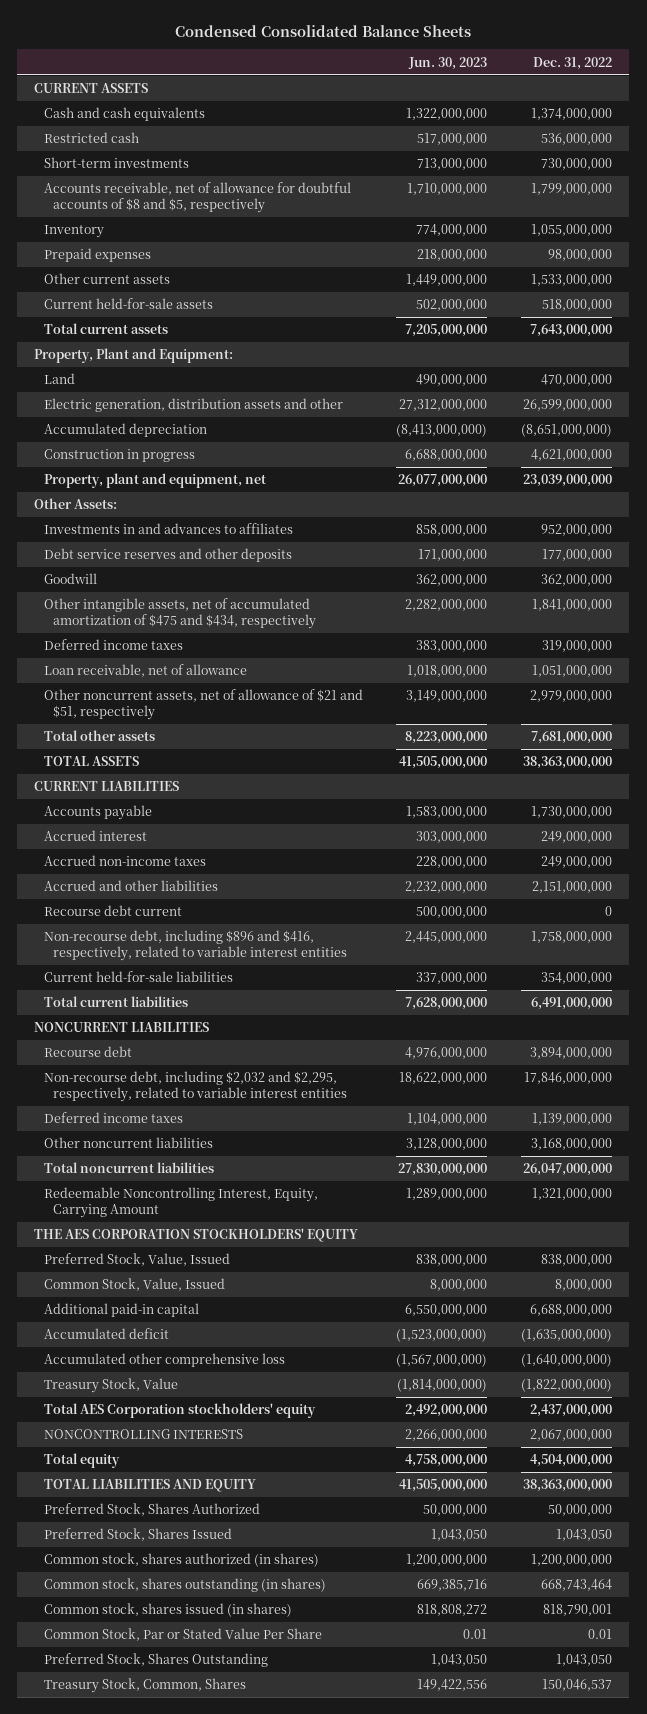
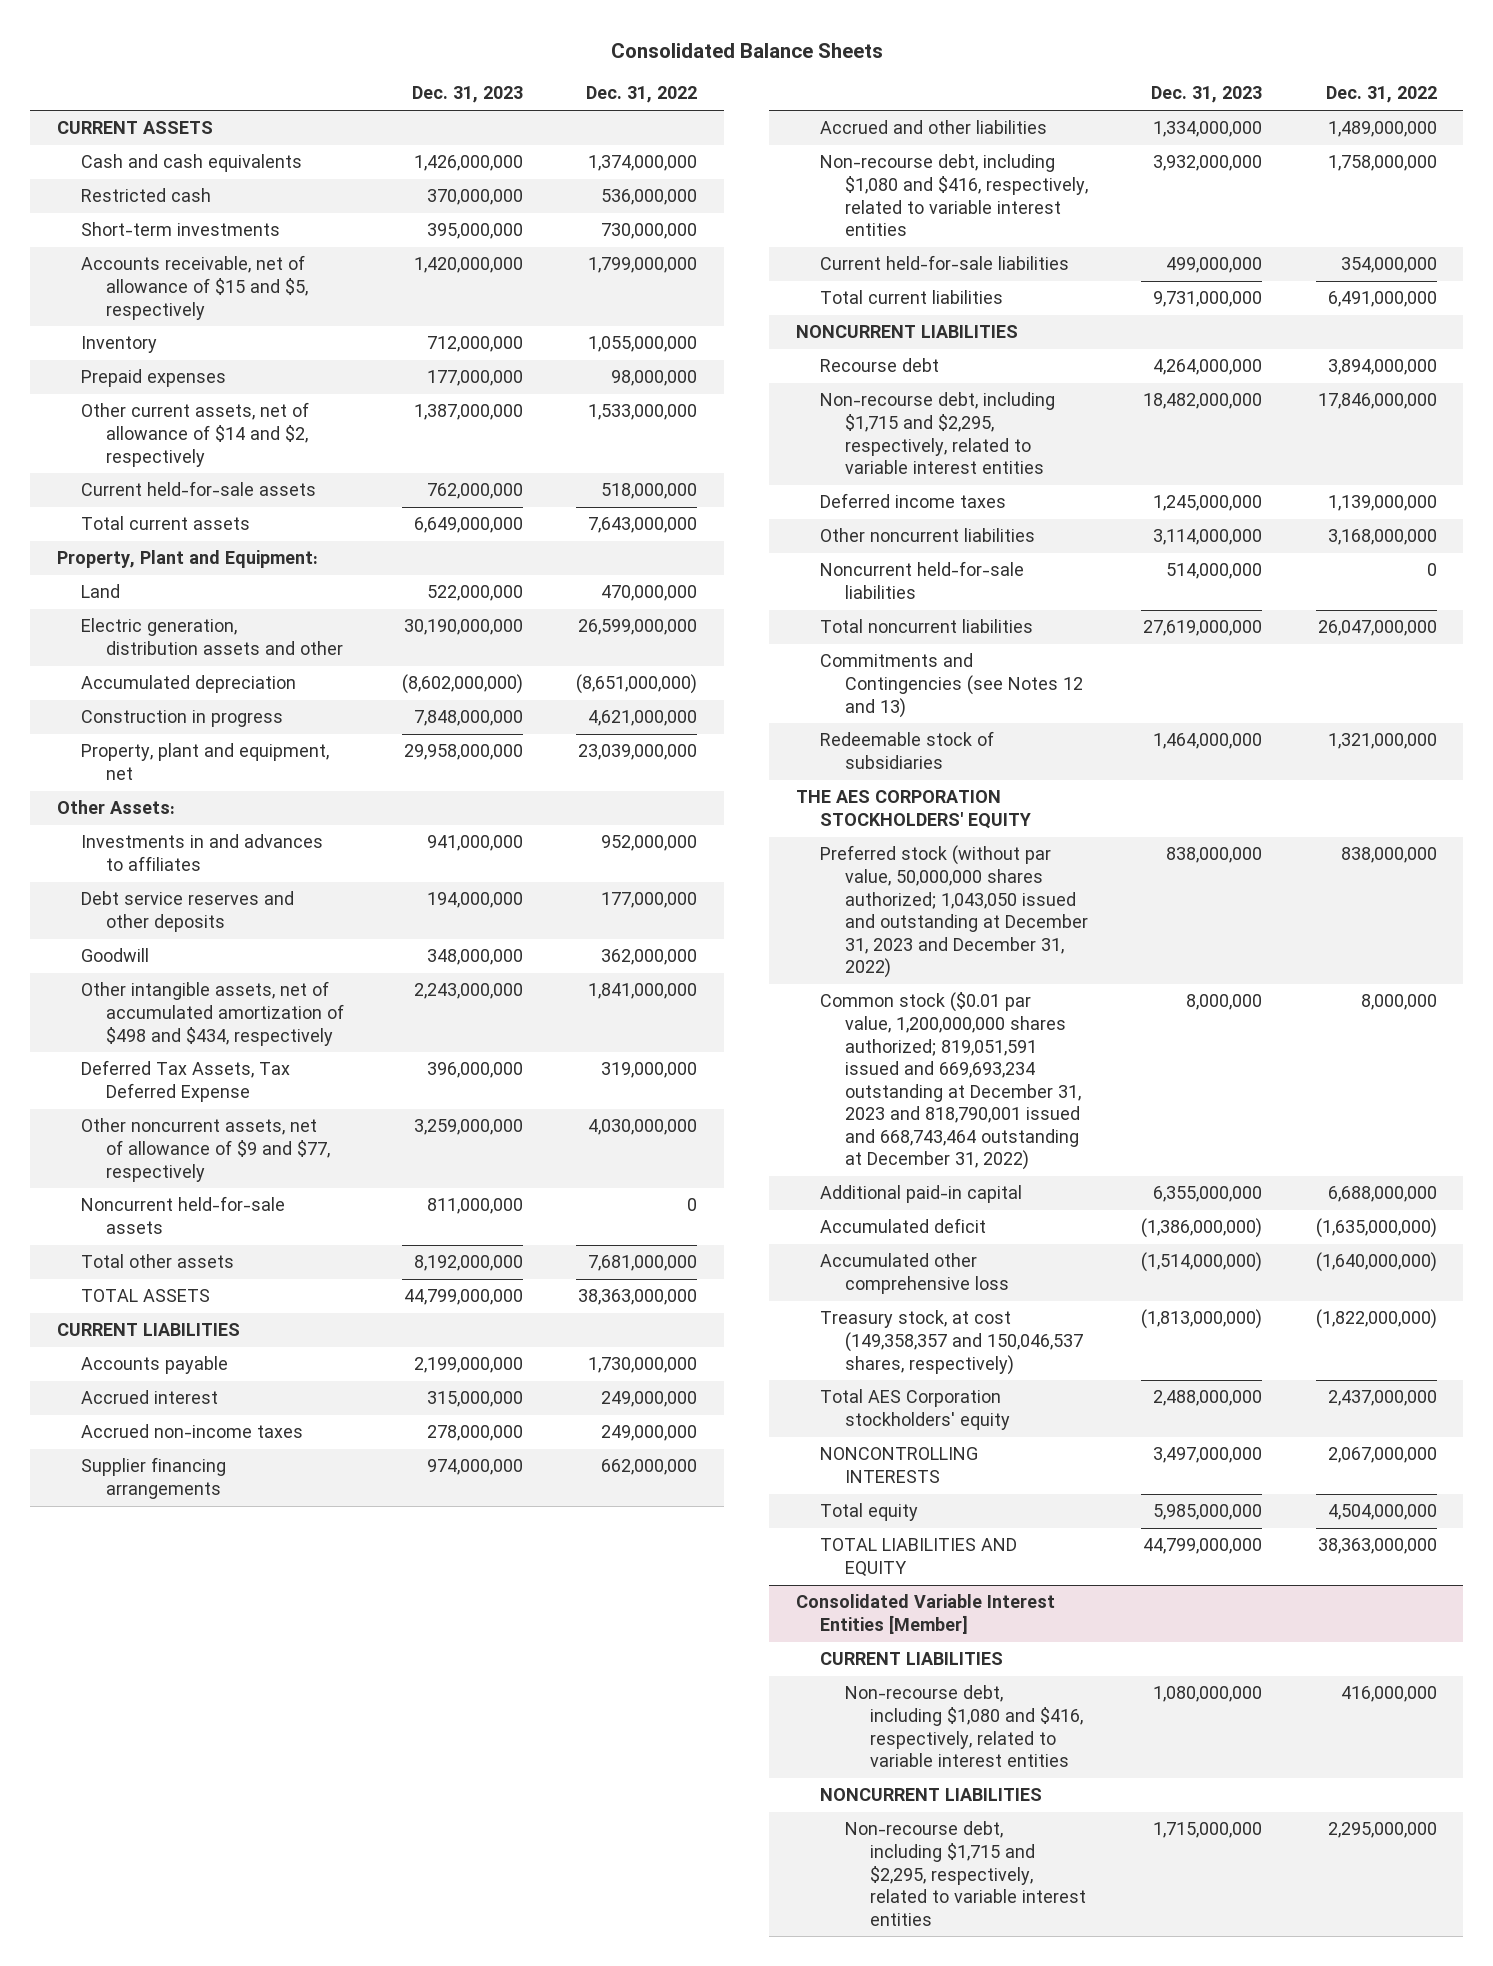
[175,24,472,37] Condensed Consolidated Balance Sheets -> [610,43,883,59] Consolidated Balance Sheets
[408,56,488,70] Jun. 30, 2023 -> none
none -> [412,86,524,104] Dec. 31, 2023
[43,182,351,214] Accounts receivable, net of allowance for doubtful accounts of $8 and $5, respectively -> [81,255,309,320] Accounts receivable, net of allowance of $15 and $5, respectively
[43,273,170,285] Other current assets -> [81,402,310,467] Other current assets, net of allowance of $14 and $2, respectively
[43,664,247,678] Loan receivable, net of allowance -> none
[43,598,316,630] Other intangible assets, net of accumulated amortization of $475 and $434, respectively -> [81,981,345,1046] Other intangible assets, net of accumulated amortization of $498 and $434, respectively
[43,639,183,651] Deferred income taxes -> [81,1060,291,1102] Deferred Tax Assets, Tax Deferred Expense
[43,689,363,721] Other noncurrent assets, net of allowance of $21 and $51, respectively -> [81,1118,331,1182] Other noncurrent assets, net of allowance of $9 and $77, respectively
[530,690,613,703] 2,979,000,000 -> [588,1119,698,1136] 4,030,000,000
none -> [81,1196,286,1234] Noncurrent held-for-sale assets
[43,905,182,917] Recourse debt current -> none
none -> [81,1457,227,1499] Supplier financing arrangements
[532,881,613,894] 2,151,000,000 -> [1327,121,1437,138] 1,489,000,000
[43,930,347,962] Non-recourse debt, including $896 and $416, respectively, related to variable interest entities -> [820,154,1089,237] Non-recourse debt, including $1,080 and $416, respectively, related to variable interest entities
[43,1071,347,1103] Non-recourse debt, including $2,032 and $2,295, respectively, related to variable interest entities -> [820,392,1056,475] Non-recourse debt, including $1,715 and $2,295, respectively, related to variable interest entities
none -> [820,561,1025,599] Noncurrent held-for-sale liabilities
none -> [820,653,1084,718] Commitments and Contingencies (see Notes 12 and 13)
[43,1187,318,1219] Redeemable Noncontrolling Interest, Equity, Carrying Amount -> [820,731,995,769] Redeemable stock of subsidiaries
[43,1253,230,1267] Preferred Stock, Value, Issued -> [820,845,1089,979] Preferred stock (without par value, 50,000,000 shares authorized; 1,043,050 issued and outstanding at December 31, 2023 and December 31, 2022)
[43,1278,225,1292] Common Stock, Value, Issued -> [820,992,1082,1171] Common stock ($0.01 par value, 1,200,000,000 shares authorized; 819,051,591 issued and 669,693,234 outstanding at December 31, 2023 and 818,790,001 issued and 668,743,464 outstanding at December 31, 2022)
[43,1378,178,1394] Treasury Stock, Value -> [820,1310,1084,1375] Treasury stock, at cost (149,358,357 and 150,046,537 shares, respectively)
[43,1503,260,1517] Preferred Stock, Shares Authorized -> none
[43,1528,232,1542] Preferred Stock, Shares Issued -> none
[43,1553,319,1568] Common stock, shares authorized (in shares) -> none
[43,1578,326,1593] Common stock, shares outstanding (in shares) -> none
[43,1603,292,1618] Common stock, shares issued (in shares) -> none
[43,1628,322,1642] Common Stock, Par or Stated Value Per Share -> none
[43,1653,268,1668] Preferred Stock, Shares Outstanding -> none
[43,1678,246,1694] Treasury Stock, Common, Shares -> none
none -> [795,1594,1055,1634] Consolidated Variable Interest Entities [Member]
none -> [820,1652,1004,1666] CURRENT LIABILITIES
none -> [845,1685,1084,1768] Non-recourse debt, including $1,080 and $416, respectively, related to variable interest entities
none -> [820,1788,1043,1802] NONCURRENT LIABILITIES
none -> [845,1821,1087,1926] Non-recourse debt, including $1,715 and $2,295, respectively, related to variable interest entities

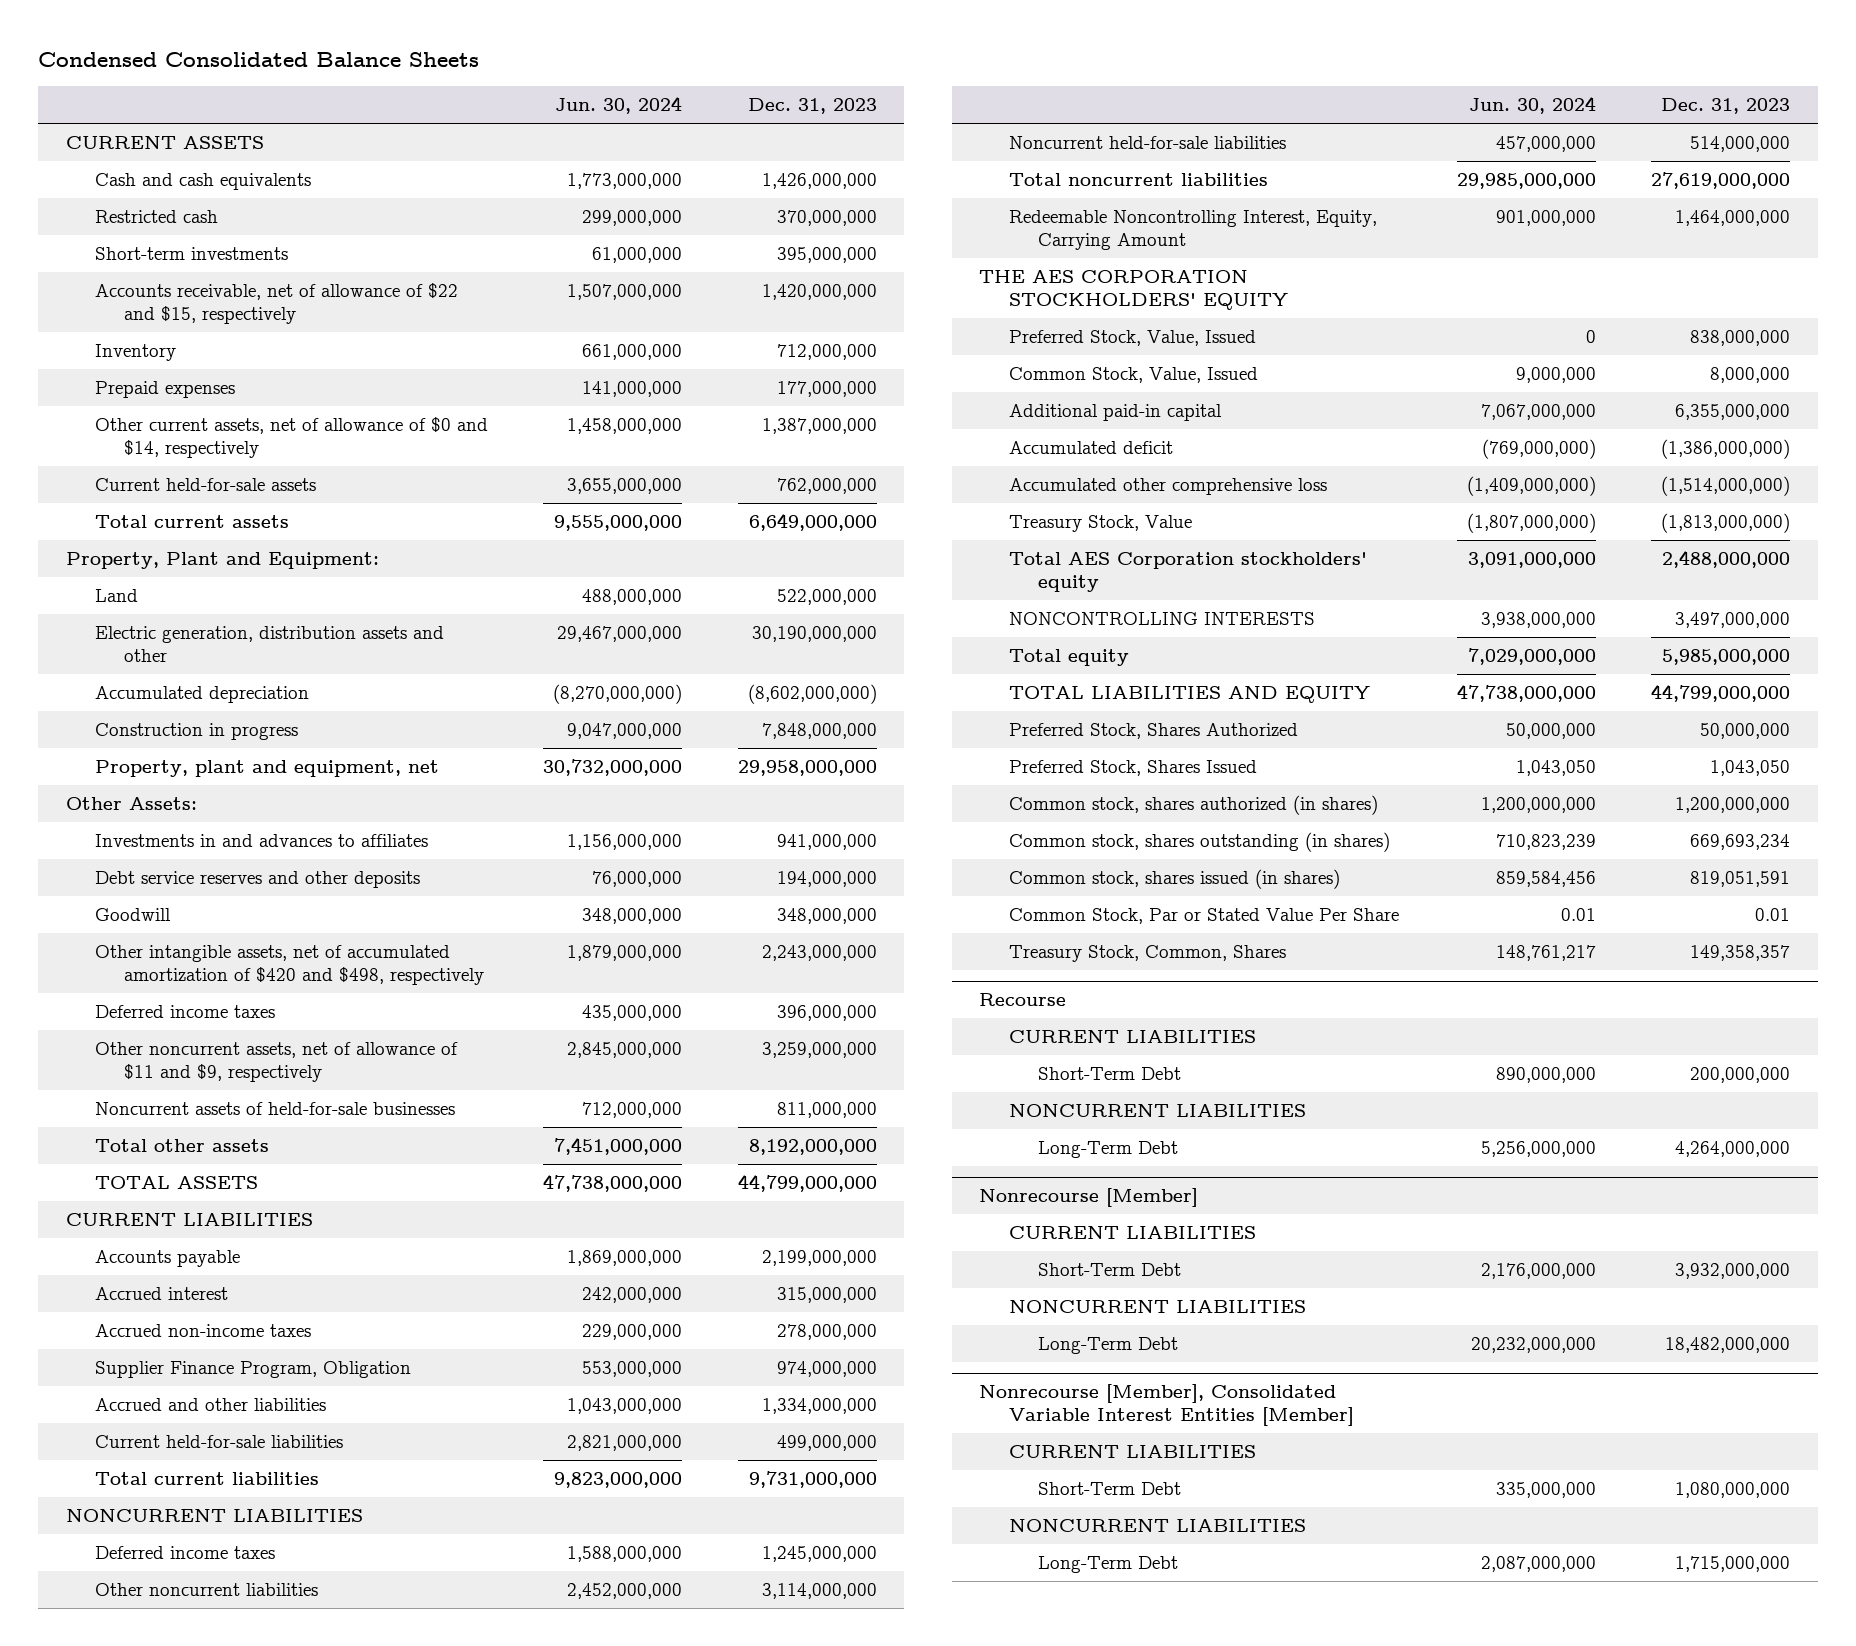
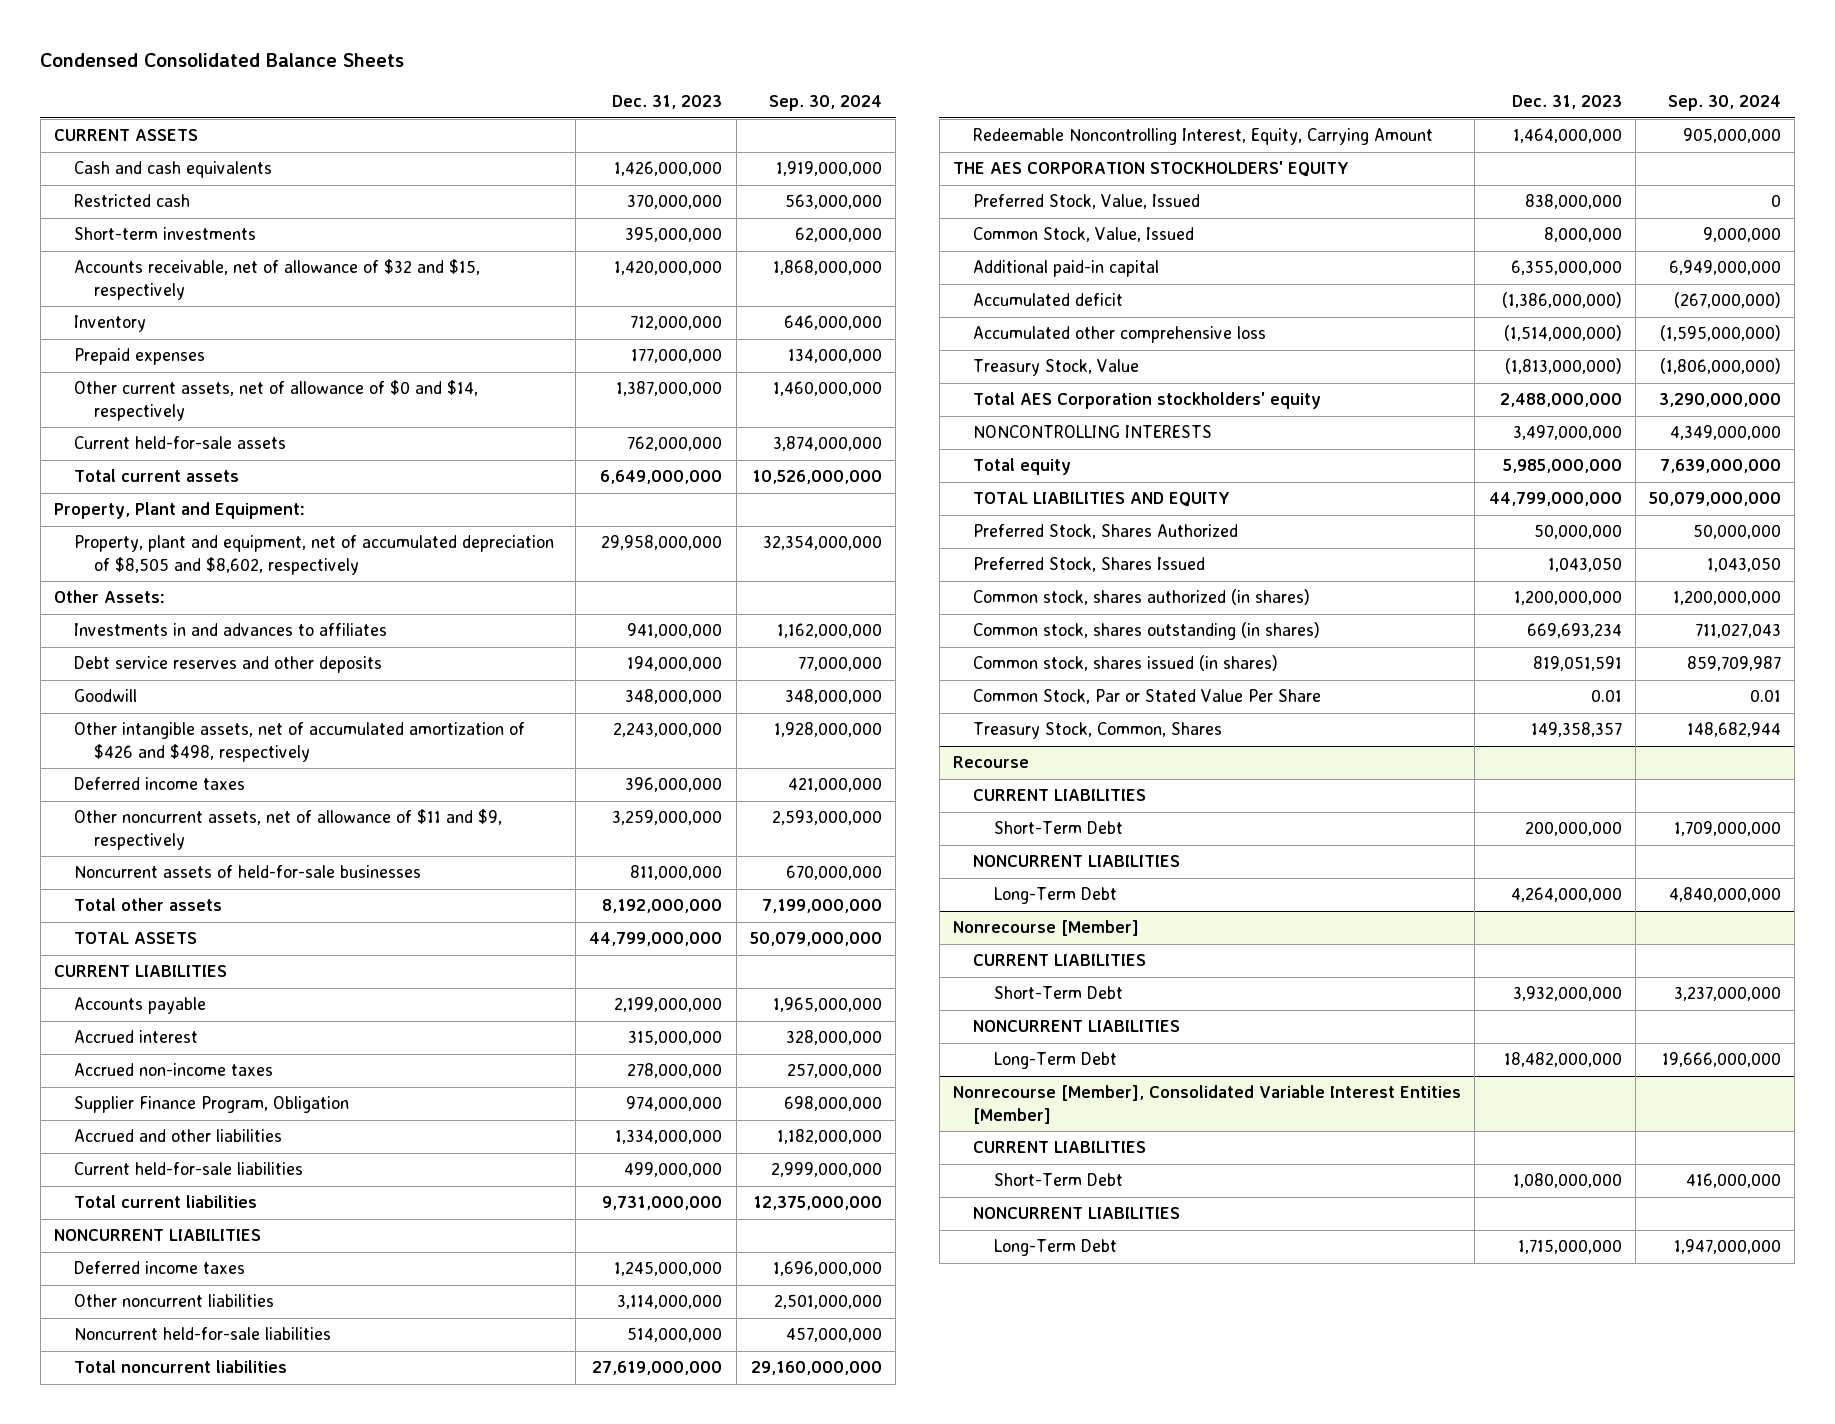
[555,96,683,115] Jun. 30, 2024 -> none
none -> [768,95,882,112] Sep. 30, 2024
[94,283,458,324] Accounts receivable, net of allowance of $22 and $15, respectively -> [74,259,481,300] Accounts receivable, net of allowance of $32 and $15, respectively
[94,589,138,603] Land -> none
[94,626,444,662] Electric generation, distribution assets and other -> none
[94,686,309,704] Accumulated depreciation -> none
[94,723,298,741] Construction in progress -> none
[94,760,439,778] Property, plant and equipment, net -> [74,535,555,575] Property, plant and equipment, net of accumulated depreciation of $8,505 and $8,602, respectively
[94,945,485,985] Other intangible assets, net of accumulated amortization of $420 and $498, respectively -> [74,722,526,762] Other intangible assets, net of accumulated amortization of $426 and $498, respectively

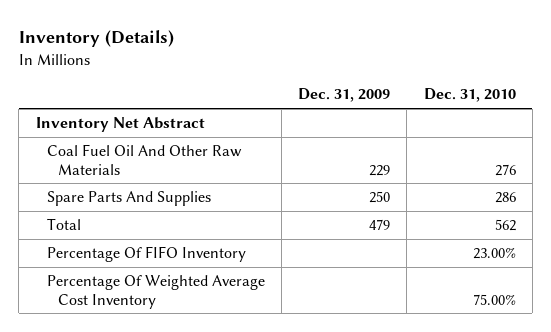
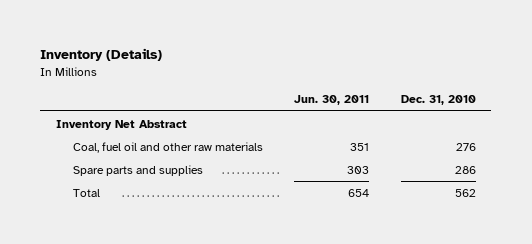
[298,88,391,103] Dec. 31, 2009 -> none
none -> [294,95,370,106] Jun. 30, 2011
[46,143,242,175] Coal Fuel Oil And Other Raw Materials -> [73,141,264,153] Coal, fuel oil and other raw materials
[46,190,211,206] Spare Parts And Supplies -> [73,164,204,176] Spare parts and supplies
[46,245,246,262] Percentage Of FIFO Inventory -> none
[46,274,265,309] Percentage Of Weighted Average Cost Inventory -> none

